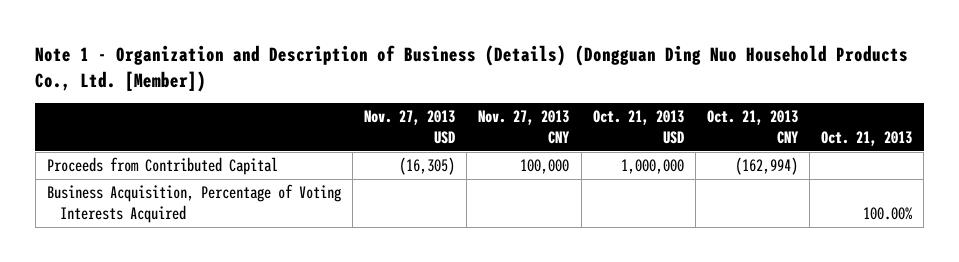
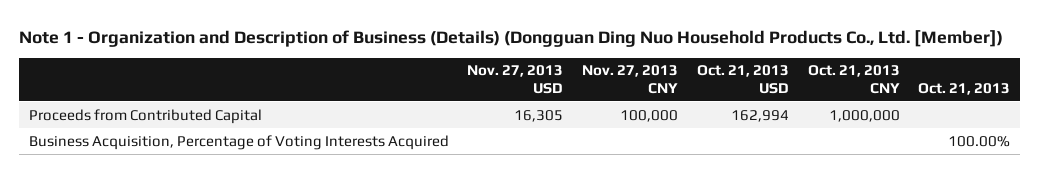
[399,157,456,176] (16,305) -> [514,109,564,122] 16,305
[620,159,684,175] 1,000,000 -> [730,109,789,122] 162,994
[735,157,799,176] (162,994) -> [828,109,900,122] 1,000,000

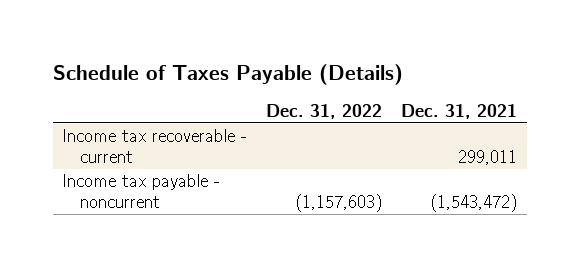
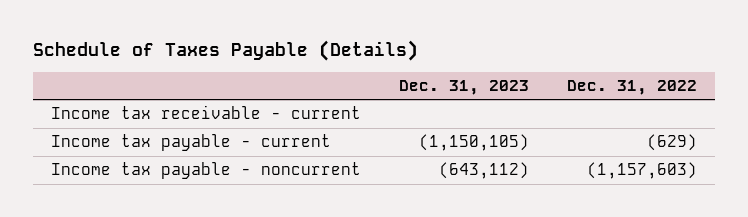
[401,103,518,119] Dec. 31, 2021 -> none
none -> [399,79,530,95] Dec. 31, 2023
[62,129,248,163] Income tax recoverable - current -> [51,105,362,120] Income tax receivable - current
none -> [51,134,332,152] Income tax payable - current

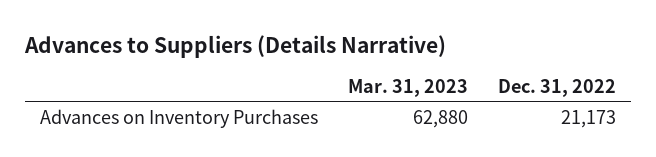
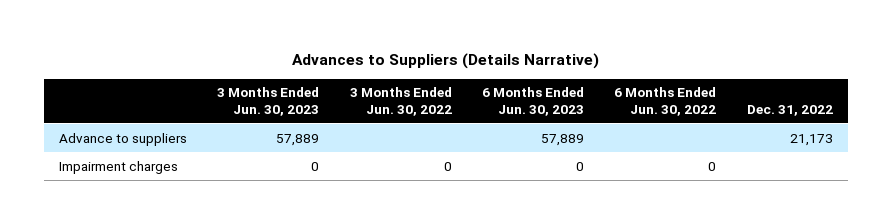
[347,78,468,97] Mar. 31, 2023 -> none
none -> [217,87,320,116] 3 Months Ended Jun. 30, 2023
none -> [349,87,452,116] 3 Months Ended Jun. 30, 2022
none -> [482,87,585,116] 6 Months Ended Jun. 30, 2023
none -> [614,87,717,116] 6 Months Ended Jun. 30, 2022
[39,108,318,128] Advances on Inventory Purchases -> [59,132,188,146] Advance to suppliers
none -> [59,160,179,174] Impairment charges

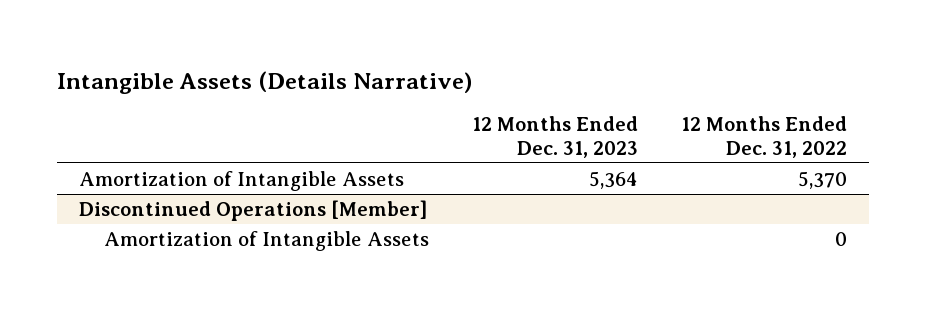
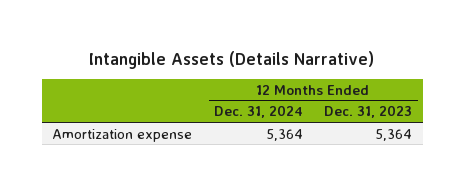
[681,115,848,158] 12 Months Ended Dec. 31, 2022 -> none
none -> [213,105,303,119] Dec. 31, 2024
[78,199,427,221] Discontinued Operations [Member] -> none
[103,230,429,251] Amortization of Intangible Assets -> none
[78,170,404,191] Amortization of Intangible Assets -> [52,128,193,142] Amortization expense

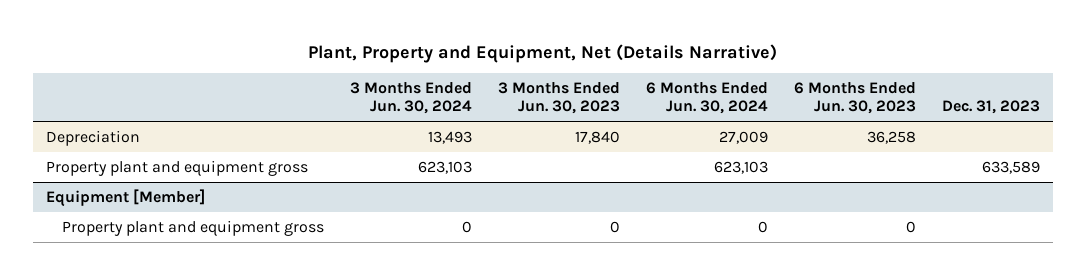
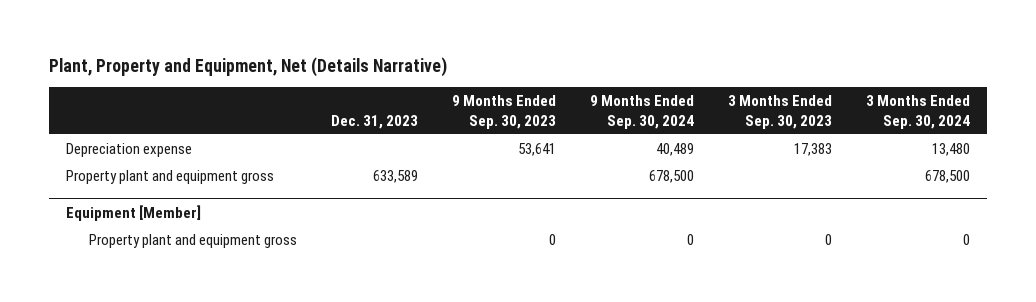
[349,82,472,115] 3 Months Ended Jun. 30, 2024 -> none
[497,82,620,115] 3 Months Ended Jun. 30, 2023 -> none
[645,82,768,115] 6 Months Ended Jun. 30, 2024 -> none
[793,82,916,115] 6 Months Ended Jun. 30, 2023 -> none
none -> [452,95,557,129] 9 Months Ended Sep. 30, 2023
none -> [590,95,695,129] 9 Months Ended Sep. 30, 2024
none -> [728,95,833,129] 3 Months Ended Sep. 30, 2023
none -> [866,95,971,129] 3 Months Ended Sep. 30, 2024
[46,129,141,146] Depreciation -> [65,142,192,157] Depreciation expense

